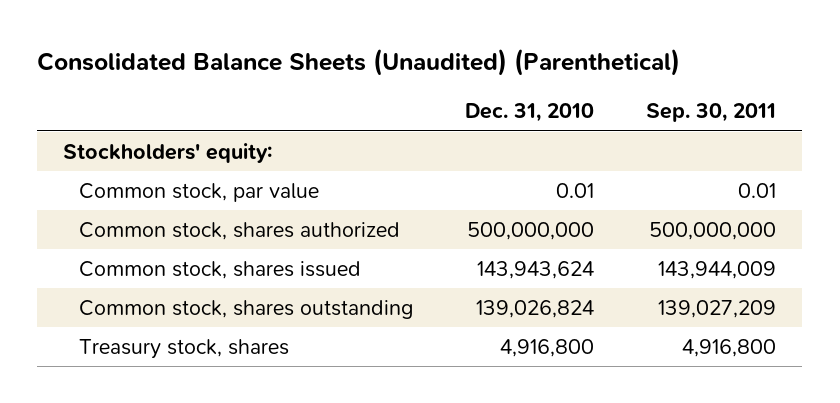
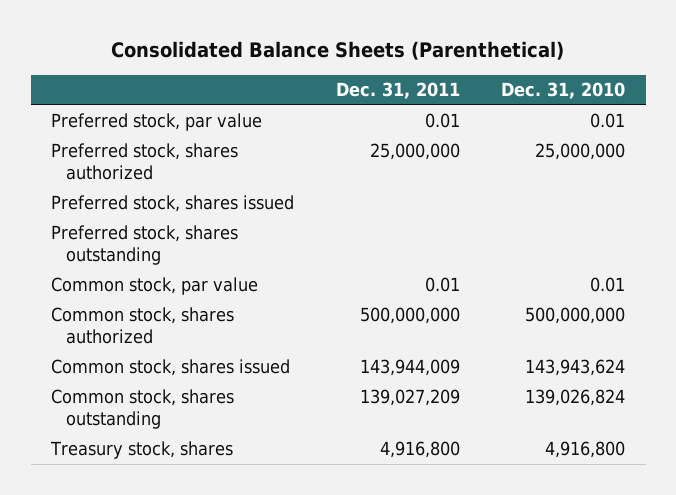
[37,48,681,77] Consolidated Balance Sheets (Unaudited) (Parenthetical) -> [111,41,565,61] Consolidated Balance Sheets (Parenthetical)
[646,103,777,123] Sep. 30, 2011 -> none
none -> [335,82,460,100] Dec. 31, 2011
[63,142,273,163] Stockholders' equity: -> none
none -> [51,113,263,132] Preferred stock, par value
none -> [51,143,239,181] Preferred stock, shares authorized
none -> [51,195,295,213] Preferred stock, shares issued
none -> [51,225,239,266] Preferred stock, shares outstanding

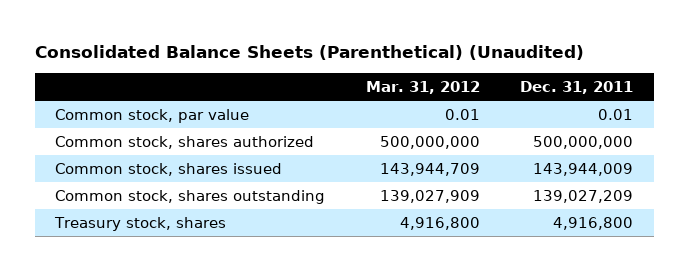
[111,41,565,61] Consolidated Balance Sheets (Parenthetical) -> [34,45,584,61] Consolidated Balance Sheets (Parenthetical) (Unaudited)
[501,82,626,100] Dec. 31, 2010 -> none
none -> [365,81,480,95] Mar. 31, 2012
[51,113,263,132] Preferred stock, par value -> none
[51,143,239,181] Preferred stock, shares authorized -> none
[51,195,295,213] Preferred stock, shares issued -> none
[51,225,239,266] Preferred stock, shares outstanding -> none

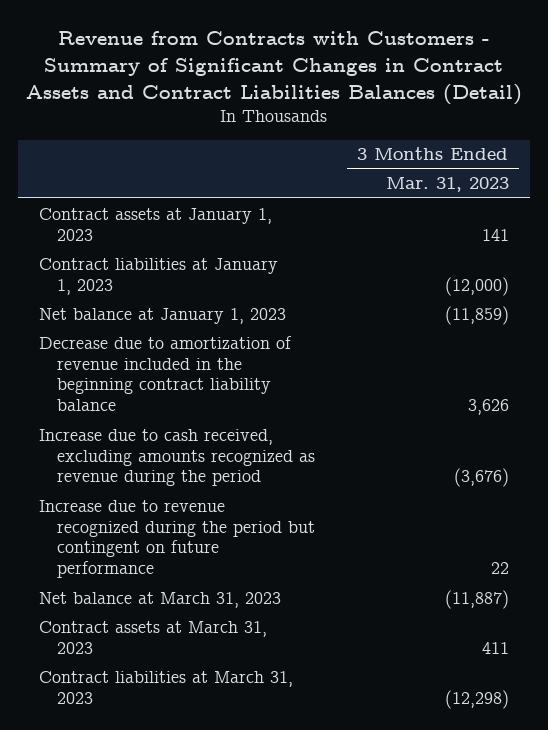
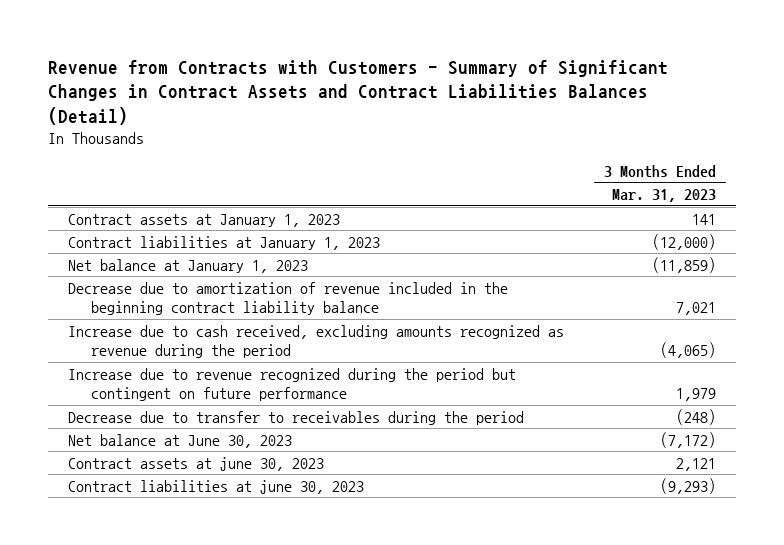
[467,399,509,416] 3,626 -> [675,302,716,316] 7,021
[453,468,509,488] (3,676) -> [659,342,716,359] (4,065)
[490,562,509,575] 22 -> [675,388,716,402] 1,979
none -> [67,410,524,425] Decrease due to transfer to receivables during the period
[39,591,282,608] Net balance at March 31, 2023 -> [67,433,292,448] Net balance at June 30, 2023
[444,589,509,609] (11,887) -> [659,431,716,448] (7,172)
[39,620,268,654] Contract assets at March 31, 2023 -> [67,456,324,471] Contract assets at june 30, 2023
[481,641,509,654] 411 -> [675,457,716,471] 2,121
[39,670,294,704] Contract liabilities at March 31, 2023 -> [67,479,364,494] Contract liabilities at june 30, 2023
[444,689,509,709] (12,298) -> [659,477,716,494] (9,293)

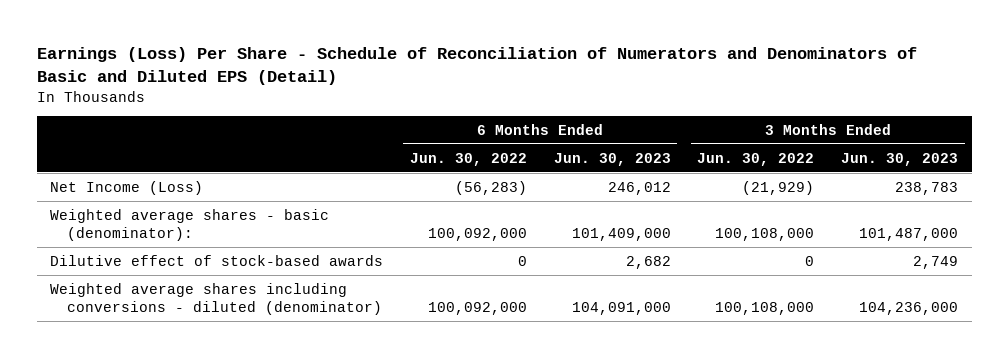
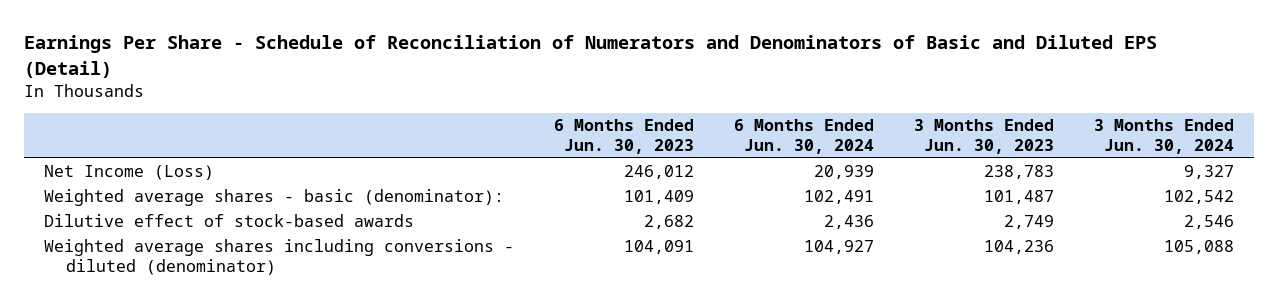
[36,47,917,86] Earnings (Loss) Per Share - Schedule of Reconciliation of Numerators and Denominators of Basic and Diluted EPS (Detail) -> [24,35,1158,78] Earnings Per Share - Schedule of Reconciliation of Numerators and Denominators of Basic and Diluted EPS (Detail)
[409,152,527,166] Jun. 30, 2022 -> none
[697,152,815,166] Jun. 30, 2022 -> none
none -> [733,119,874,154] 6 Months Ended Jun. 30, 2024
none -> [1093,119,1234,154] 3 Months Ended Jun. 30, 2024
[571,228,671,242] 101,409,000 -> [624,190,695,205] 101,409
[859,228,959,242] 101,487,000 -> [983,190,1054,205] 101,487
[571,302,671,316] 104,091,000 -> [624,240,695,255] 104,091
[859,302,959,316] 104,236,000 -> [983,240,1054,255] 104,236

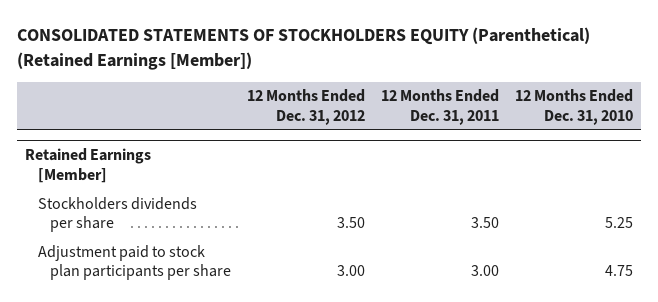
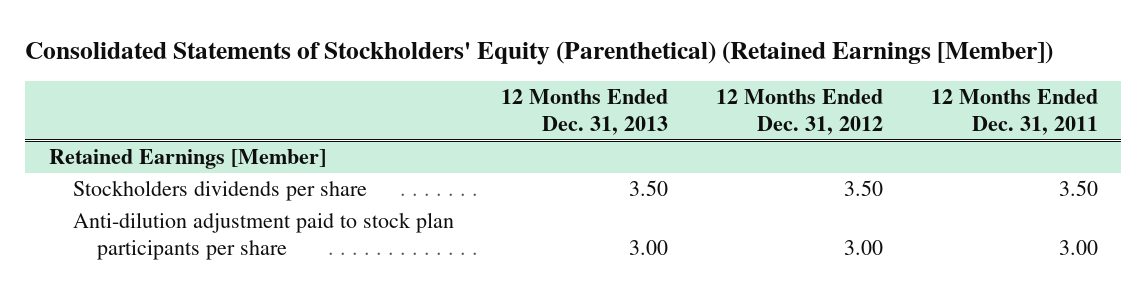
[16,27,590,70] CONSOLIDATED STATEMENTS OF STOCKHOLDERS EQUITY (Parenthetical) (Retained Earnings [Member]) -> [24,41,1053,66] Consolidated Statements of Stockholders' Equity (Parenthetical) (Retained Earnings [Member])
[514,89,633,125] 12 Months Ended Dec. 31, 2010 -> none
none -> [501,89,669,135] 12 Months Ended Dec. 31, 2013
[37,244,232,280] Adjustment paid to stock plan participants per share -> [72,212,454,260] Anti-dilution adjustment paid to stock plan participants per share

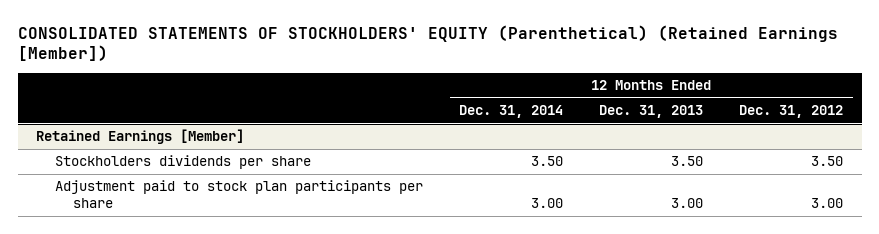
[24,41,1053,66] Consolidated Statements of Stockholders' Equity (Parenthetical) (Retained Earnings [Member]) -> [17,24,838,62] CONSOLIDATED STATEMENTS OF STOCKHOLDERS' EQUITY (Parenthetical) (Retained Earnings [Member])
[930,89,1098,135] 12 Months Ended Dec. 31, 2011 -> none
none -> [458,105,563,119] Dec. 31, 2014
[72,212,454,260] Anti-dilution adjustment paid to stock plan participants per share -> [54,180,423,209] Adjustment paid to stock plan participants per share

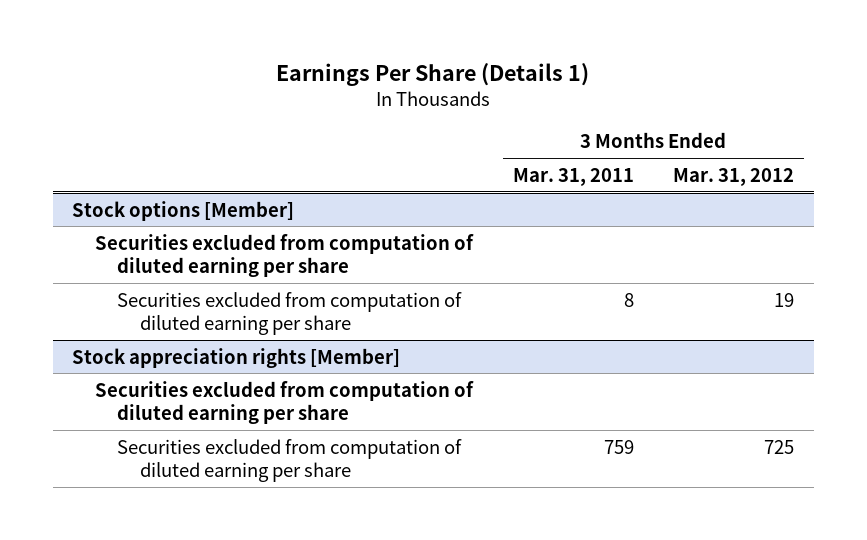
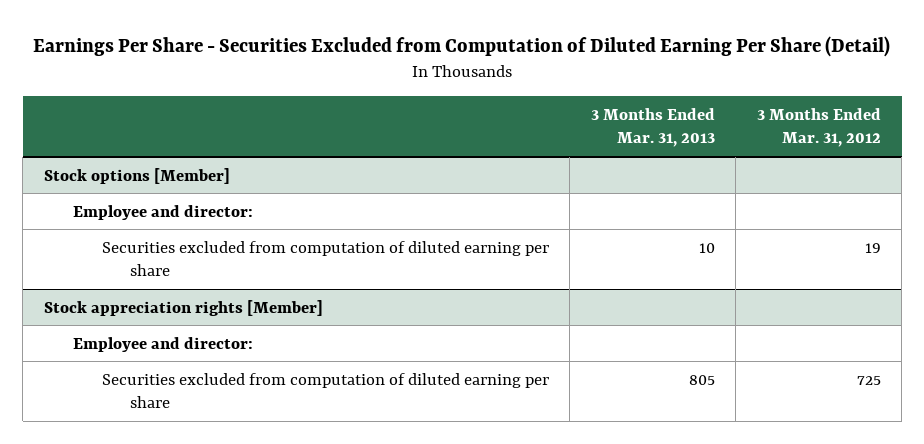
[276,63,590,87] Earnings Per Share (Details 1) -> [33,35,891,57] Earnings Per Share - Securities Excluded from Computation of Diluted Earning Per Share (Detail)
[512,167,634,186] Mar. 31, 2011 -> none
none -> [590,107,715,148] 3 Months Ended Mar. 31, 2013
[94,233,474,278] Securities excluded from computation of diluted earning per share -> [72,204,253,220] Employee and director:
[94,380,474,425] Securities excluded from computation of diluted earning per share -> [72,336,253,352] Employee and director:

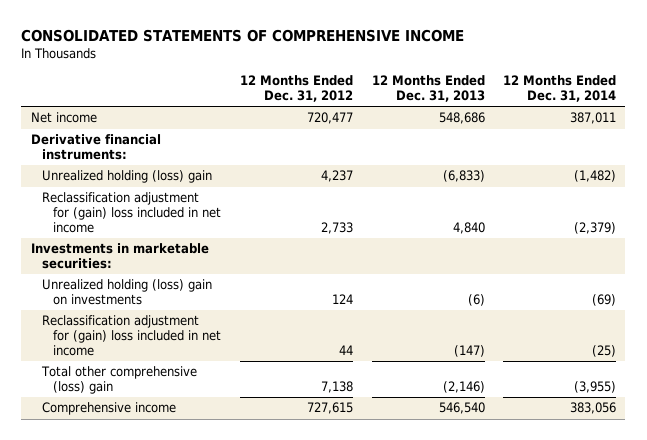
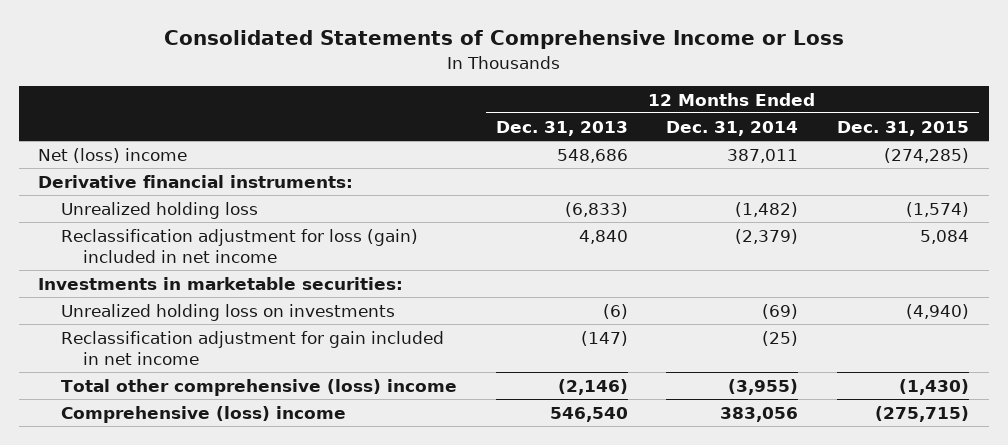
[21,28,465,42] CONSOLIDATED STATEMENTS OF COMPREHENSIVE INCOME -> [163,30,844,50] Consolidated Statements of Comprehensive Income or Loss
[239,75,353,103] 12 Months Ended Dec. 31, 2012 -> none
none -> [837,120,970,136] Dec. 31, 2015
[30,112,97,124] Net income -> [38,147,188,163] Net (loss) income
[42,170,213,184] Unrealized holding (loss) gain -> [60,201,258,219] Unrealized holding loss
[42,192,222,233] Reclassification adjustment for (gain) loss included in net income -> [60,228,418,263] Reclassification adjustment for loss (gain) included in net income
[42,279,213,306] Unrealized holding (loss) gain on investments -> [60,303,395,321] Unrealized holding loss on investments
[42,315,222,356] Reclassification adjustment for (gain) loss included in net income -> [60,330,444,365] Reclassification adjustment for gain included in net income
[41,366,198,395] Total other comprehensive (loss) gain -> [60,378,457,396] Total other comprehensive (loss) income
[42,402,177,416] Comprehensive income -> [60,405,346,423] Comprehensive (loss) income

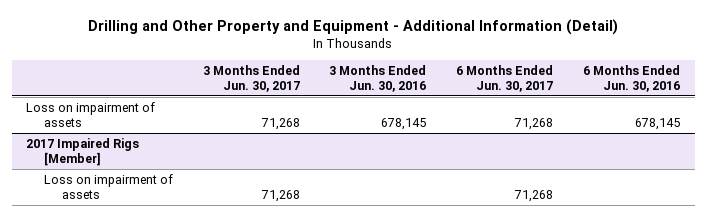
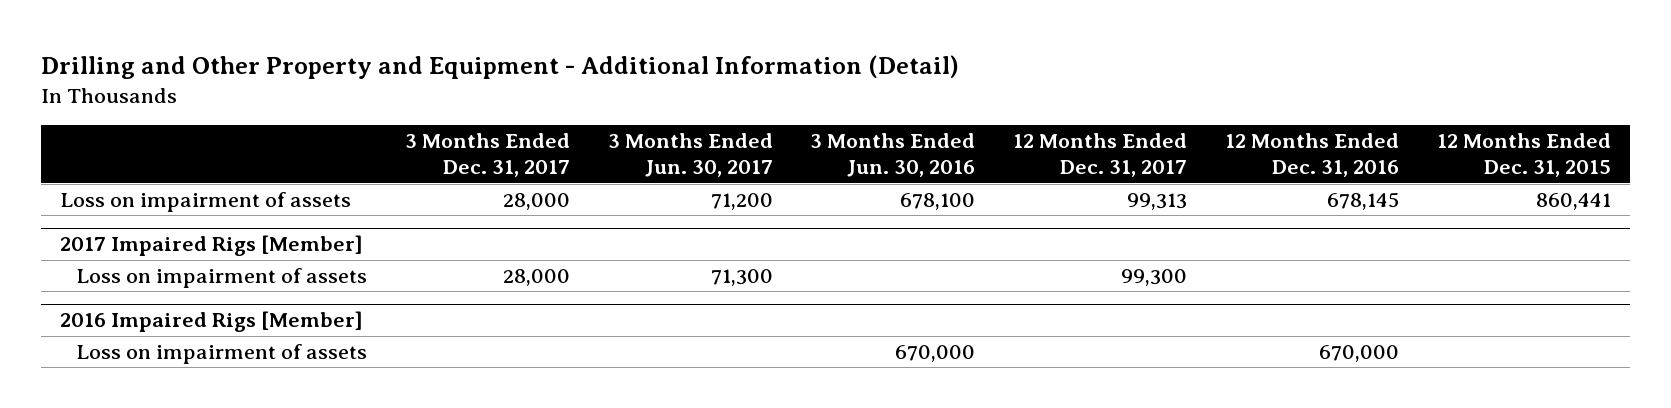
[456,64,554,92] 6 Months Ended Jun. 30, 2017 -> none
[582,64,680,92] 6 Months Ended Jun. 30, 2016 -> none
none -> [404,133,570,178] 3 Months Ended Dec. 31, 2017
none -> [1013,133,1188,178] 12 Months Ended Dec. 31, 2017
none -> [1225,133,1400,178] 12 Months Ended Dec. 31, 2016
none -> [1437,133,1612,178] 12 Months Ended Dec. 31, 2015
[260,117,300,130] 71,268 -> [710,193,773,211] 71,200
[381,117,427,130] 678,145 -> [900,193,976,211] 678,100
[260,189,300,202] 71,268 -> [710,269,773,287] 71,300
none -> [59,311,363,333] 2016 Impaired Rigs [Member]
none -> [75,344,367,365] Loss on impairment of assets

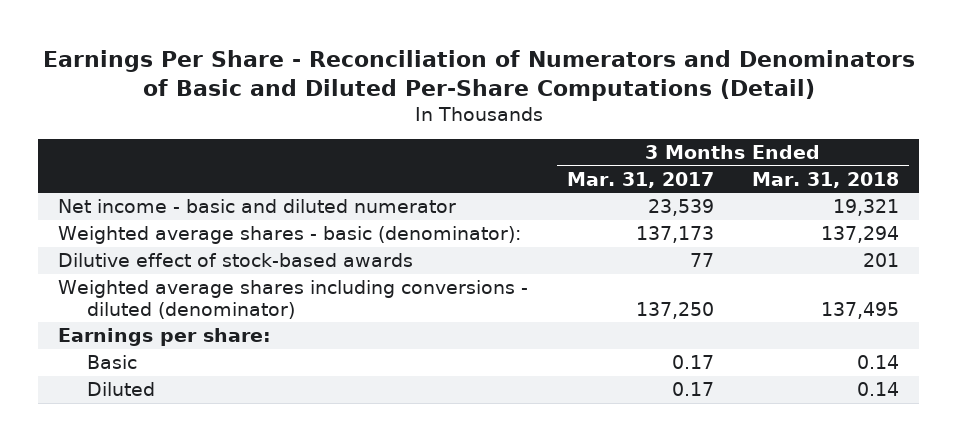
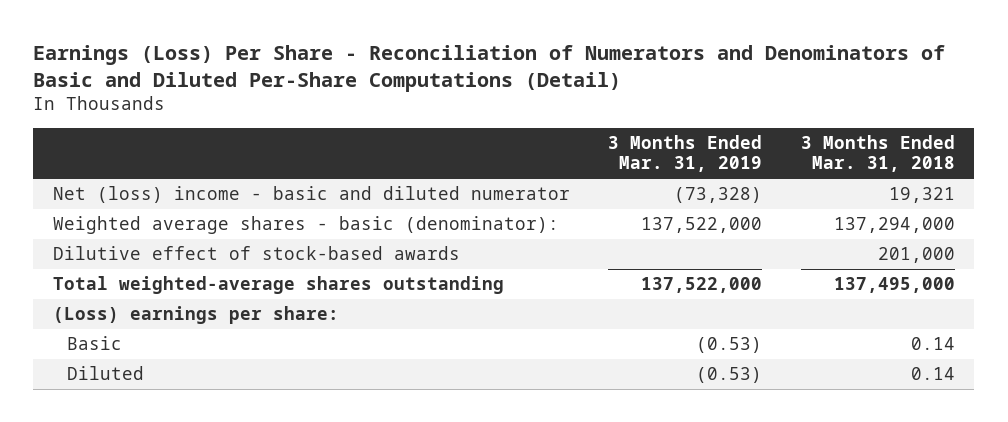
[42,50,915,101] Earnings Per Share - Reconciliation of Numerators and Denominators of Basic and Diluted Per-Share Computations (Detail) -> [33,45,946,93] Earnings (Loss) Per Share - Reconciliation of Numerators and Denominators of Basic and Diluted Per-Share Computations (Detail)
[566,171,714,188] Mar. 31, 2017 -> none
none -> [608,135,763,173] 3 Months Ended Mar. 31, 2019
[57,199,456,214] Net income - basic and diluted numerator -> [52,186,570,204] Net (loss) income - basic and diluted numerator
[821,226,900,244] 137,294 -> [834,217,956,234] 137,294,000
[863,253,900,268] 201 -> [878,247,956,264] 201,000
[57,280,528,319] Weighted average shares including conversions - diluted (denominator) -> [52,276,504,295] Total weighted-average shares outstanding
[821,301,900,319] 137,495 -> [834,277,956,294] 137,495,000
[57,328,271,347] Earnings per share: -> [52,306,339,325] (Loss) earnings per share:

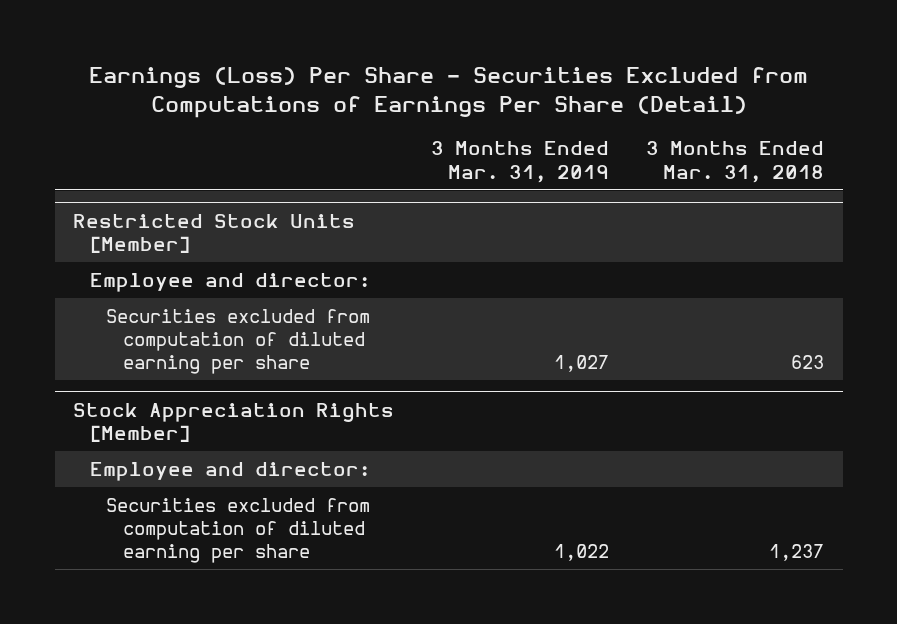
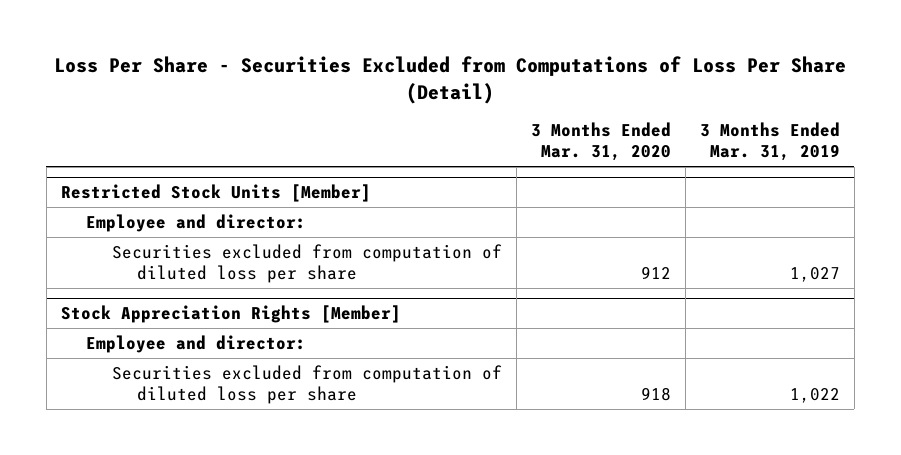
[88,67,808,118] Earnings (Loss) Per Share - Securities Excluded from Computations of Earnings Per Share (Detail) -> [54,56,847,104] Loss Per Share - Securities Excluded from Computations of Loss Per Share (Detail)
[646,141,825,183] 3 Months Ended Mar. 31, 2018 -> none
none -> [530,122,671,162] 3 Months Ended Mar. 31, 2020
[106,309,371,375] Securities excluded from computation of diluted earning per share -> [111,243,502,284] Securities excluded from computation of diluted loss per share
[106,498,371,564] Securities excluded from computation of diluted earning per share -> [111,364,502,405] Securities excluded from computation of diluted loss per share

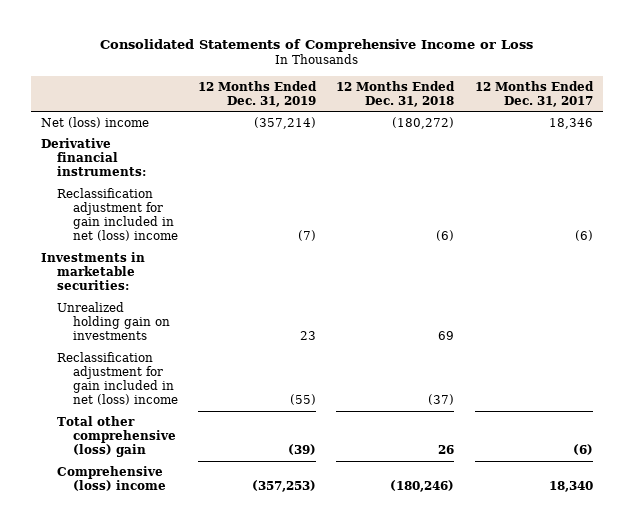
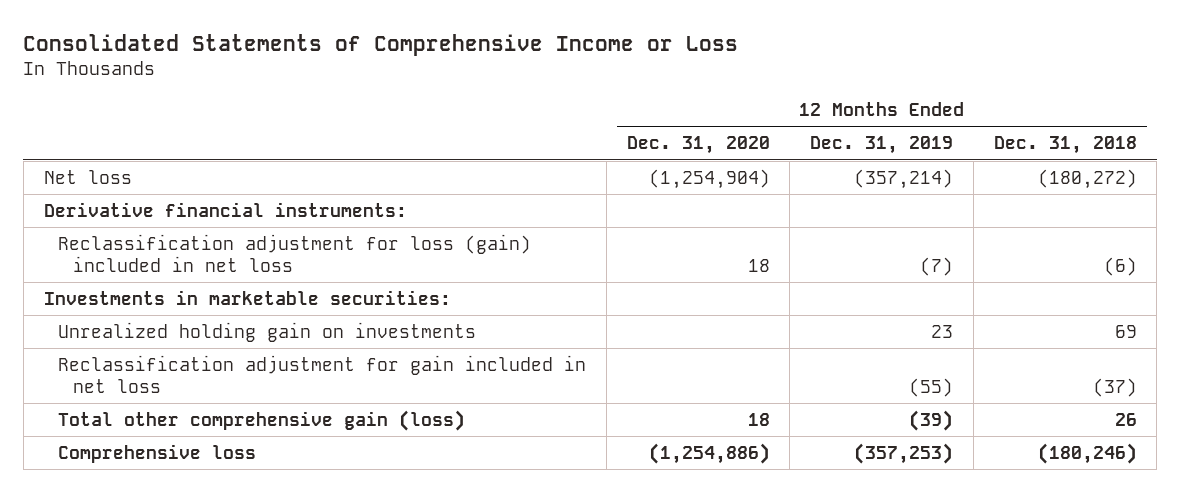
[474,80,594,107] 12 Months Ended Dec. 31, 2017 -> none
none -> [626,136,770,155] Dec. 31, 2020
[41,116,150,128] Net (loss) income -> [43,169,132,184] Net loss
[57,187,178,242] Reclassification adjustment for gain included in net (loss) income -> [58,233,532,272] Reclassification adjustment for loss (gain) included in net loss
[57,351,178,406] Reclassification adjustment for gain included in net (loss) income -> [58,354,587,393] Reclassification adjustment for gain included in net loss
[57,415,176,458] Total other comprehensive (loss) gain -> [58,409,466,431] Total other comprehensive gain (loss)
[57,465,166,491] Comprehensive (loss) income -> [58,443,257,463] Comprehensive loss

